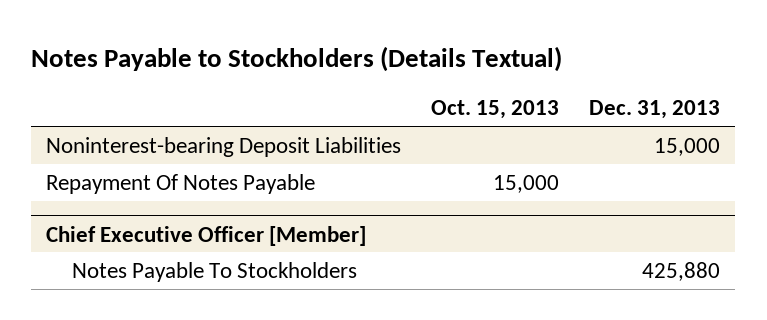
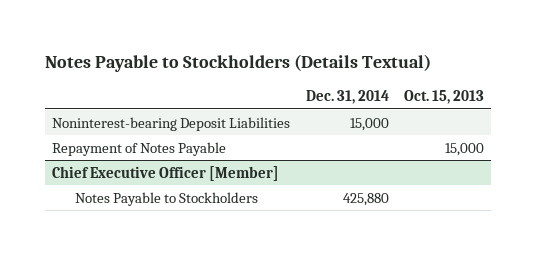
[589,100,721,120] Dec. 31, 2013 -> none
none -> [305,90,389,105] Dec. 31, 2014
[46,173,316,194] Repayment Of Notes Payable -> [52,141,227,156] Repayment of Notes Payable
[72,261,358,282] Notes Payable To Stockholders -> [75,191,259,206] Notes Payable to Stockholders

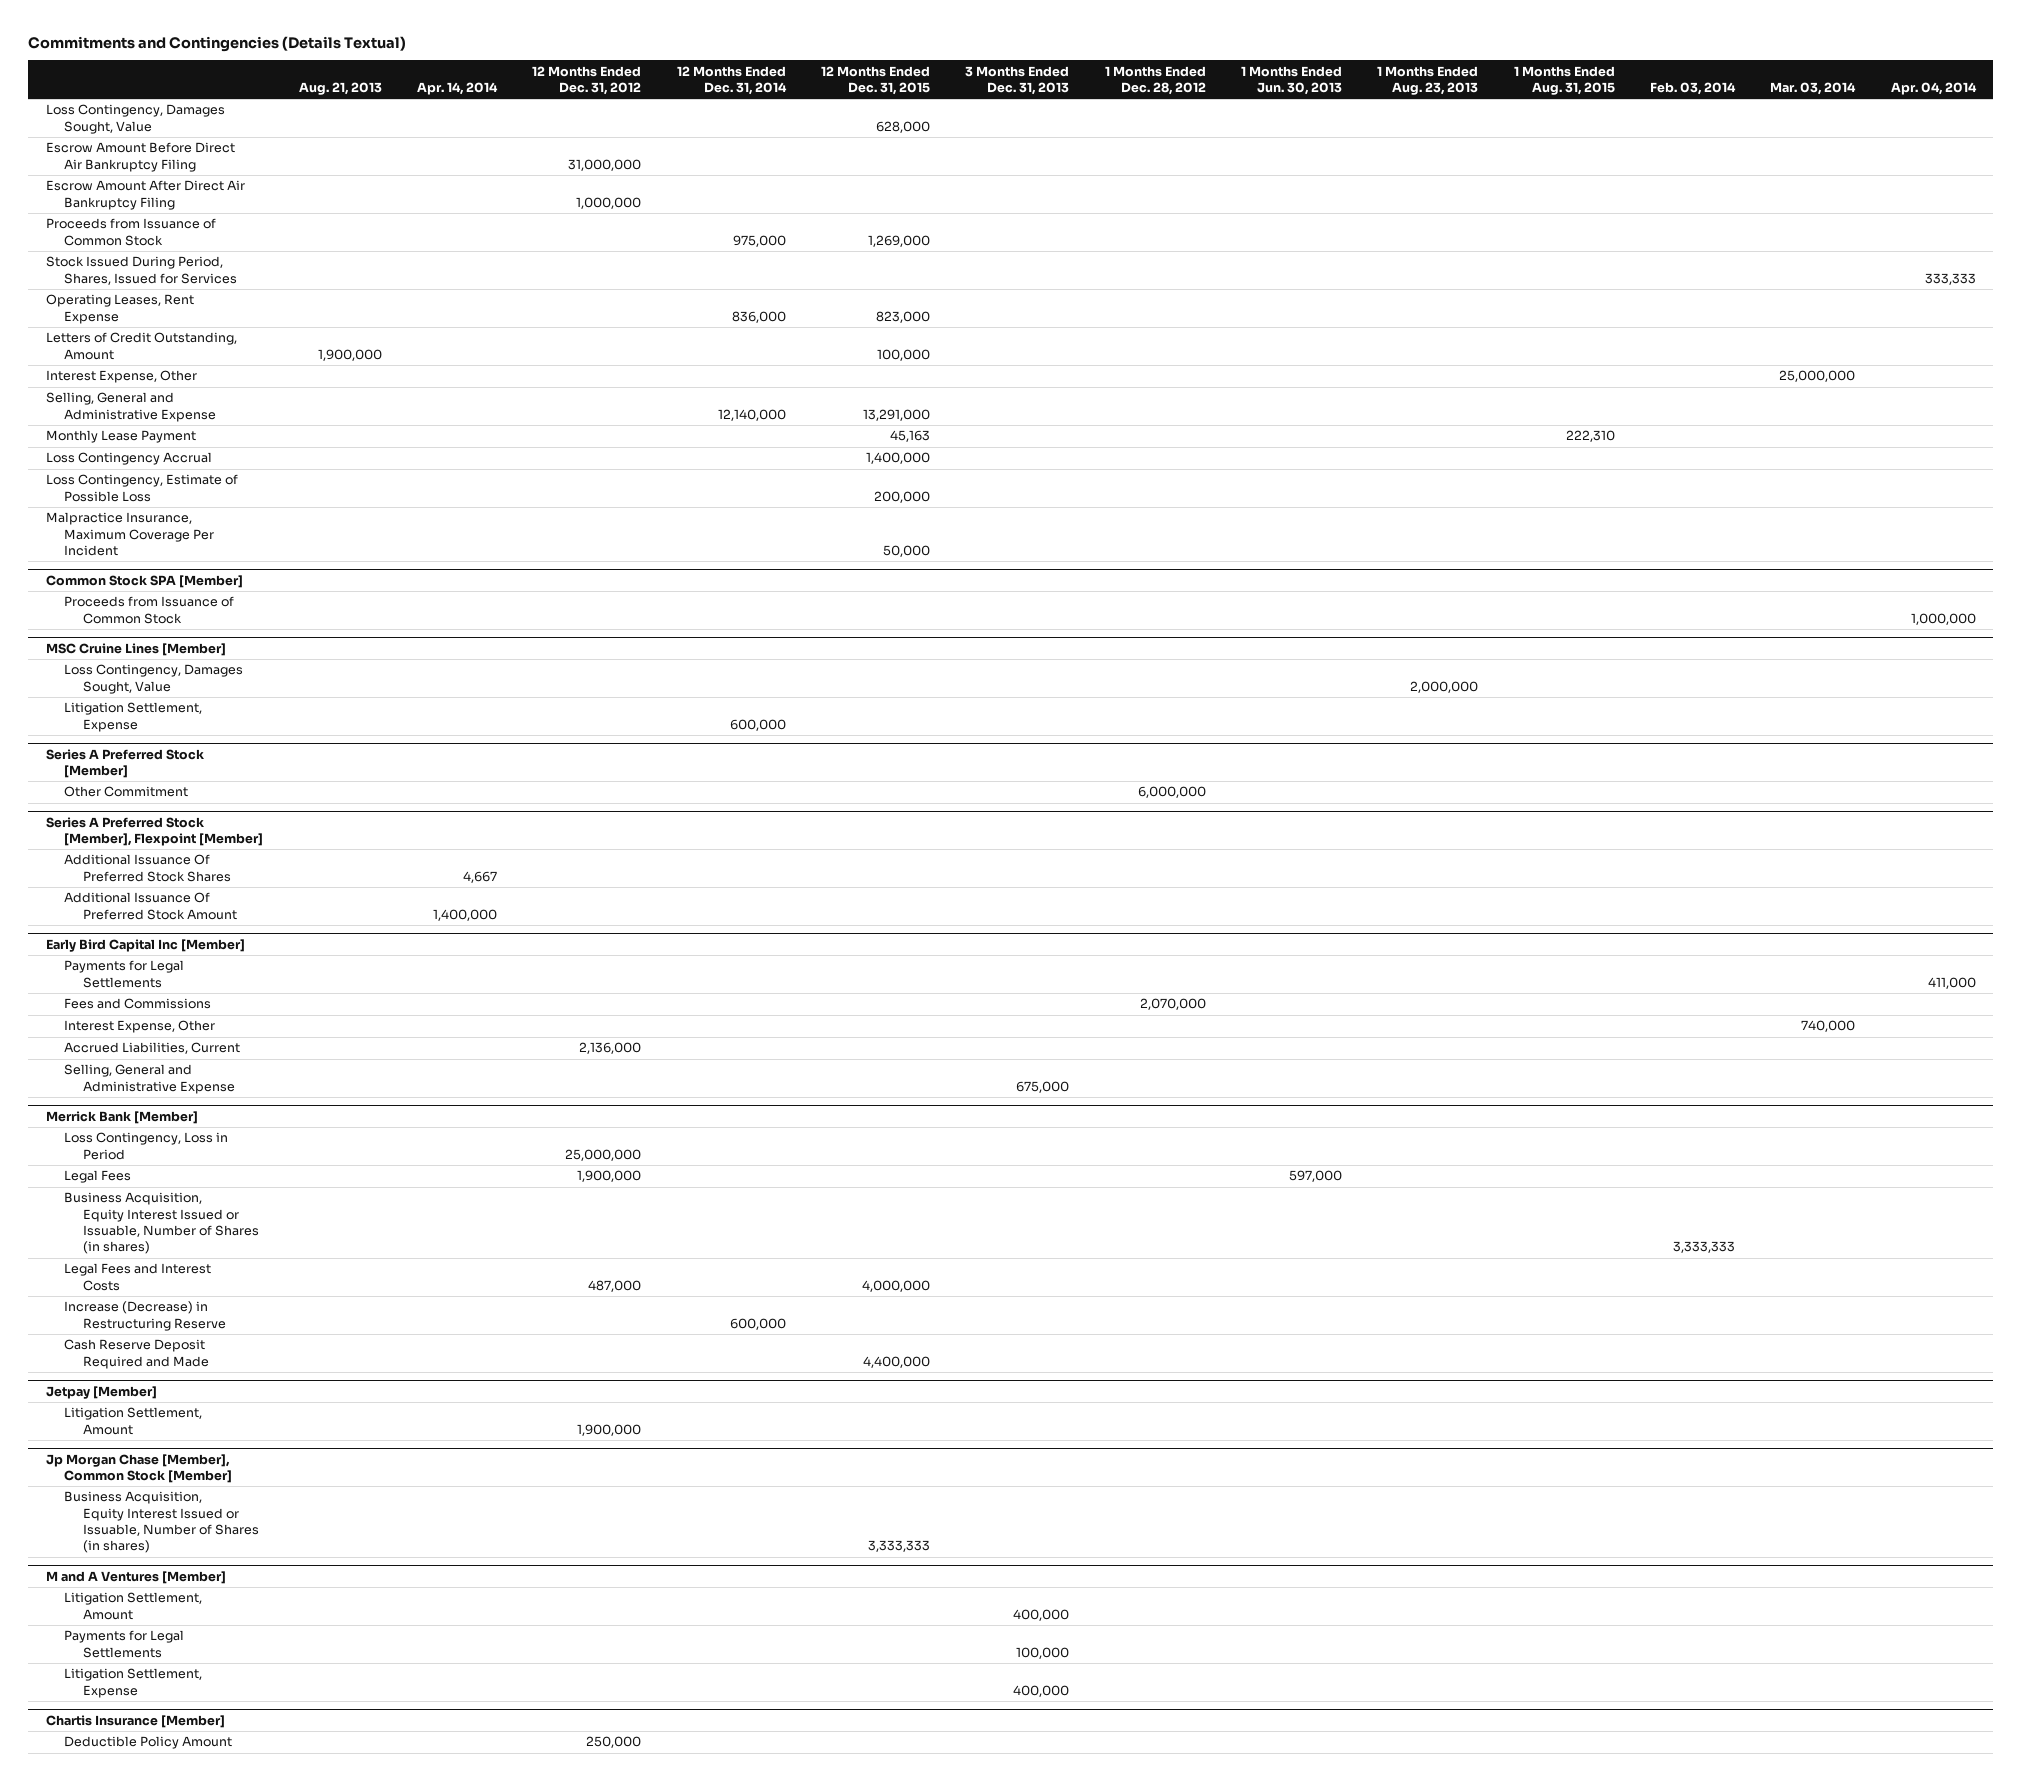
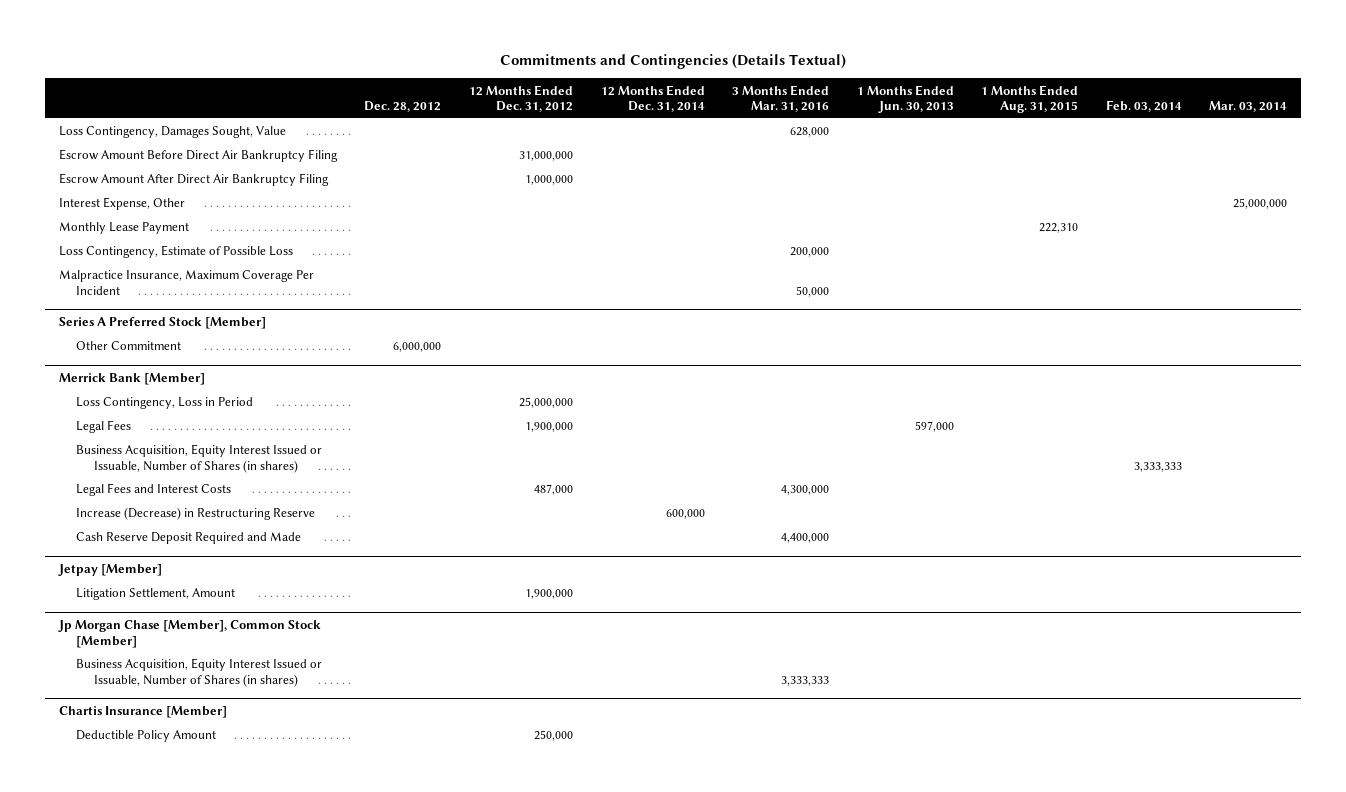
[298,82,382,96] Aug. 21, 2013 -> none
[416,82,498,96] Apr. 14, 2014 -> none
[820,65,930,96] 12 Months Ended Dec. 31, 2015 -> none
[965,65,1070,96] 3 Months Ended Dec. 31, 2013 -> none
[1104,65,1206,96] 1 Months Ended Dec. 28, 2012 -> none
[1377,65,1479,96] 1 Months Ended Aug. 23, 2013 -> none
[1890,82,1977,96] Apr. 04, 2014 -> none
none -> [364,101,442,113] Dec. 28, 2012
none -> [732,84,830,113] 3 Months Ended Mar. 31, 2016
[45,218,216,246] Proceeds from Issuance of Common Stock -> none
[45,256,238,285] Stock Issued During Period, Shares, Issued for Services -> none
[45,294,194,324] Operating Leases, Rent Expense -> none
[45,332,237,360] Letters of Credit Outstanding, Amount -> none
[45,392,217,422] Selling, General and Administrative Expense -> none
[45,452,212,466] Loss Contingency Accrual -> none
[45,574,243,588] Common Stock SPA [Member] -> none
[64,596,235,624] Proceeds from Issuance of Common Stock -> none
[45,642,226,656] MSC Cruine Lines [Member] -> none
[64,664,244,694] Loss Contingency, Damages Sought, Value -> none
[64,702,203,732] Litigation Settlement, Expense -> none
[45,816,264,846] Series A Preferred Stock [Member], Flexpoint [Member] -> none
[64,854,231,882] Additional Issuance Of Preferred Stock Shares -> none
[64,892,237,920] Additional Issuance Of Preferred Stock Amount -> none
[45,938,245,952] Early Bird Capital Inc [Member] -> none
[64,960,185,988] Payments for Legal Settlements -> none
[64,998,212,1010] Fees and Commissions -> none
[64,1020,216,1034] Interest Expense, Other -> none
[64,1042,241,1055] Accrued Liabilities, Current -> none
[64,1064,235,1094] Selling, General and Administrative Expense -> none
[45,1570,226,1584] M and A Ventures [Member] -> none
[64,1592,203,1620] Litigation Settlement, Amount -> none
[64,1630,185,1658] Payments for Legal Settlements -> none
[64,1668,203,1698] Litigation Settlement, Expense -> none

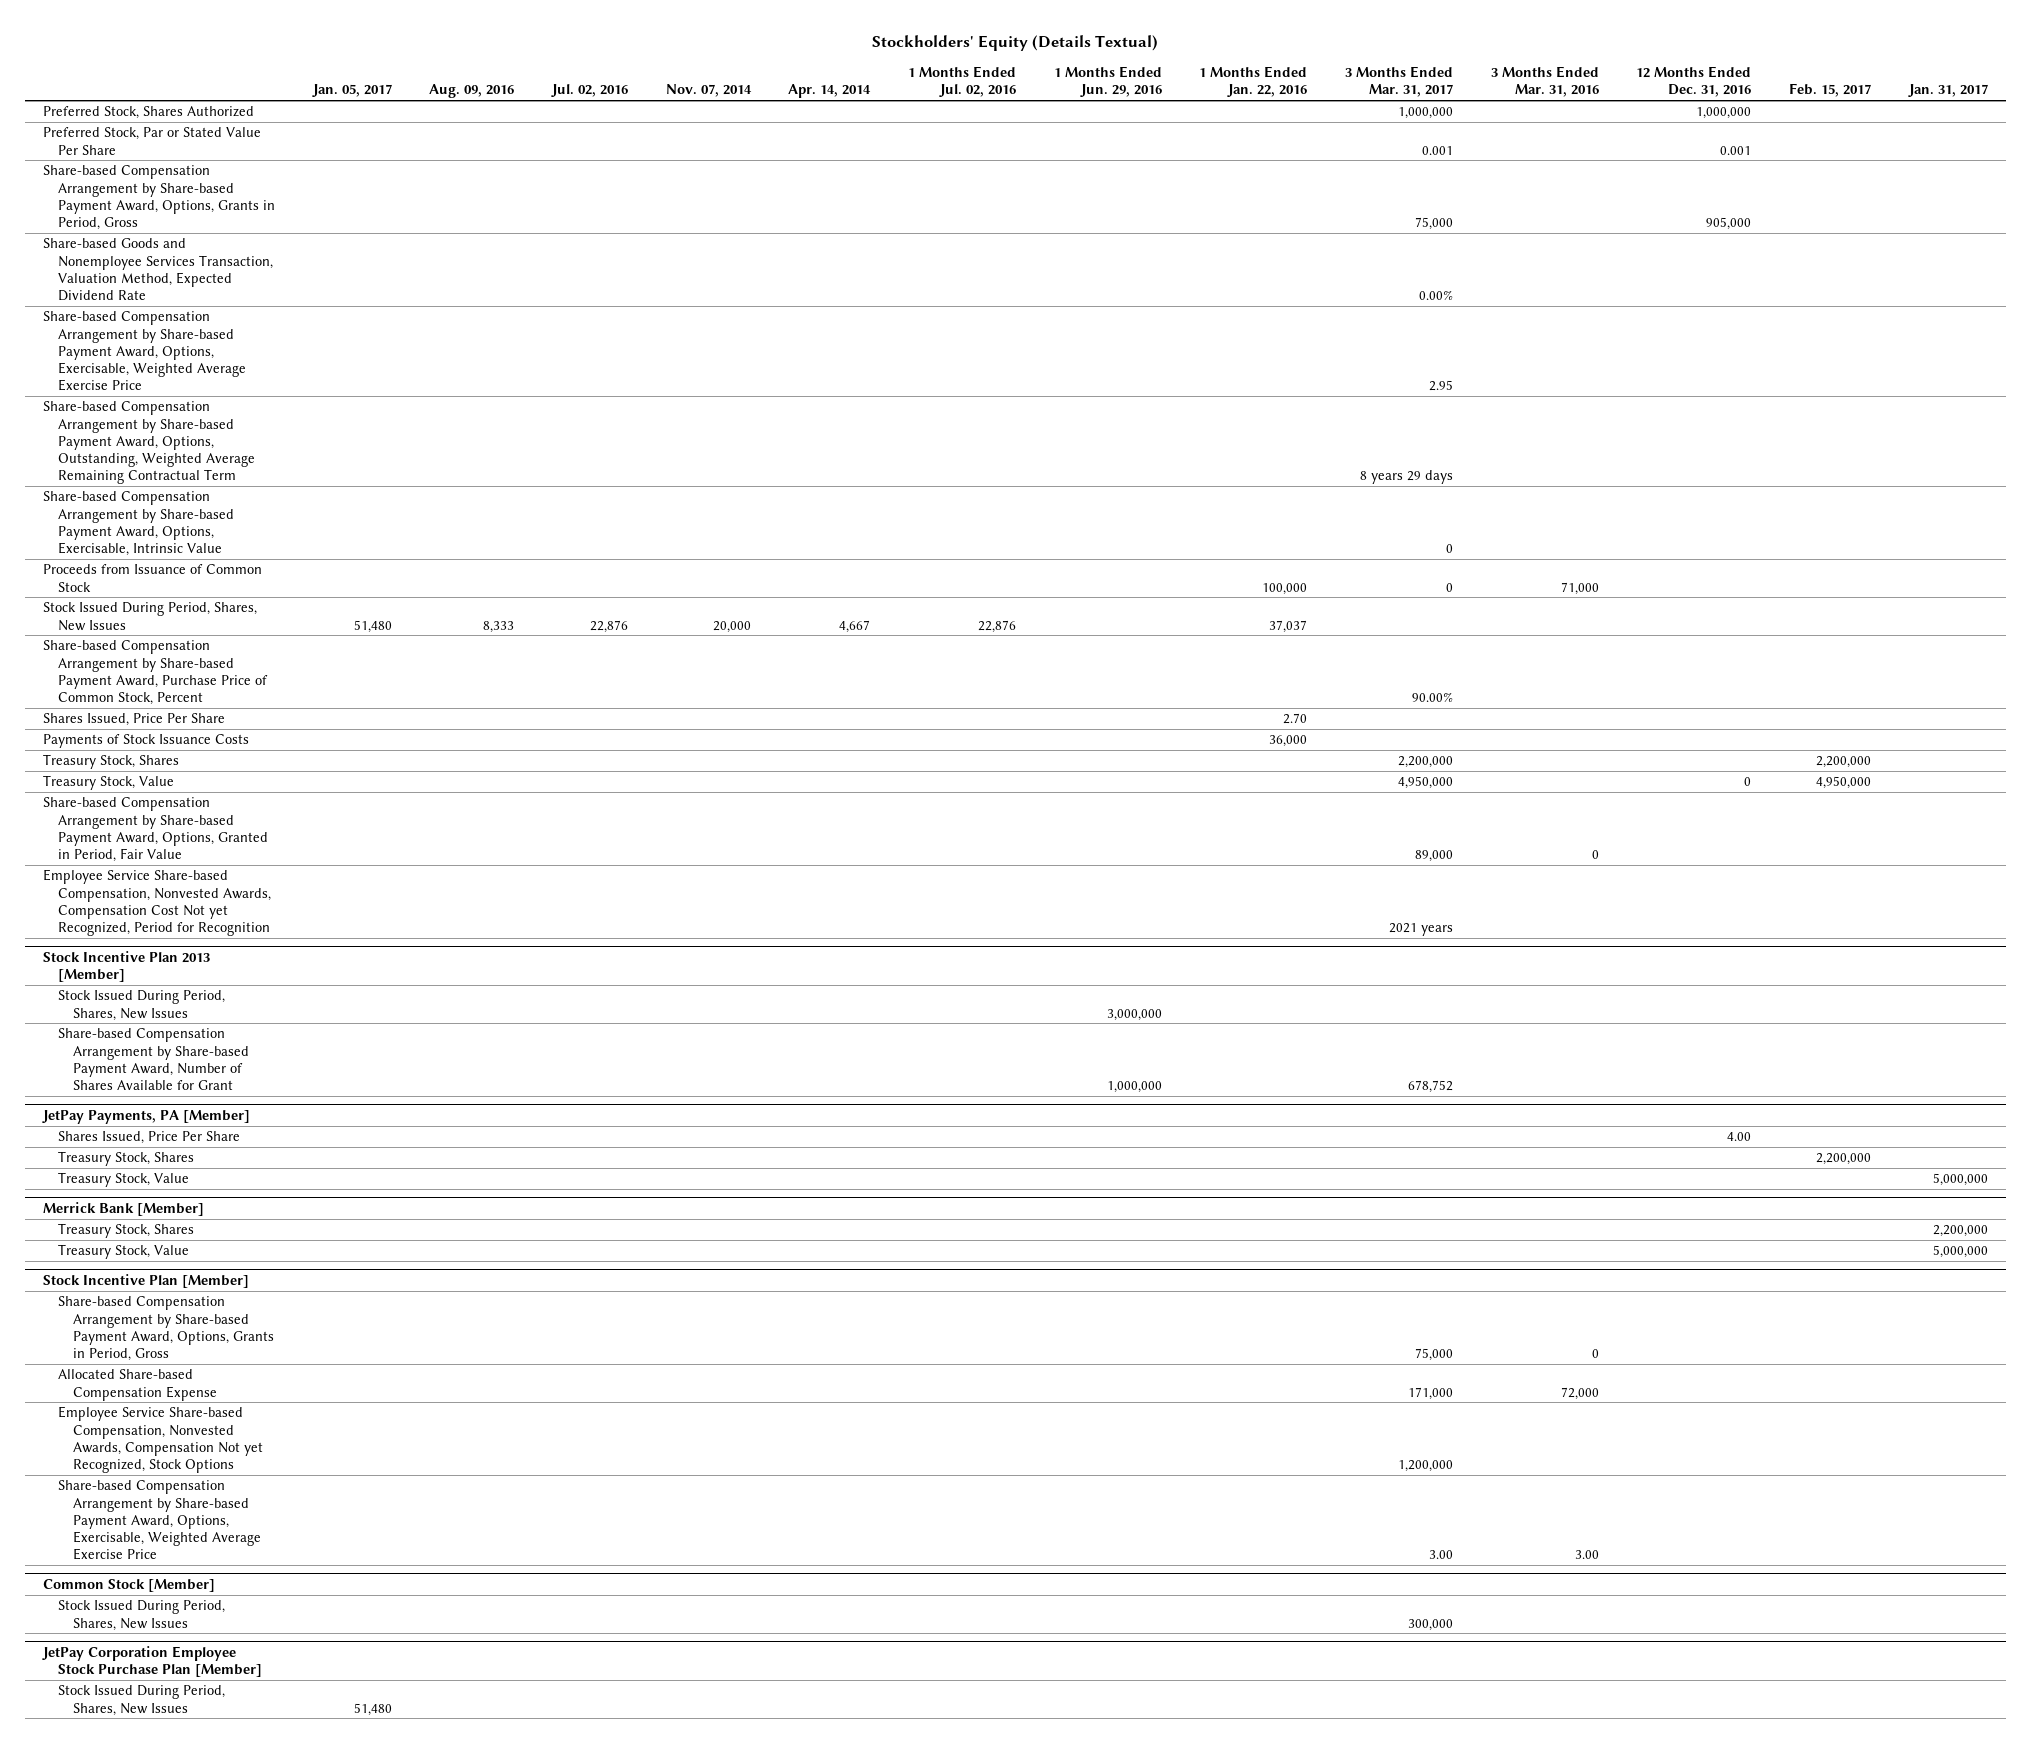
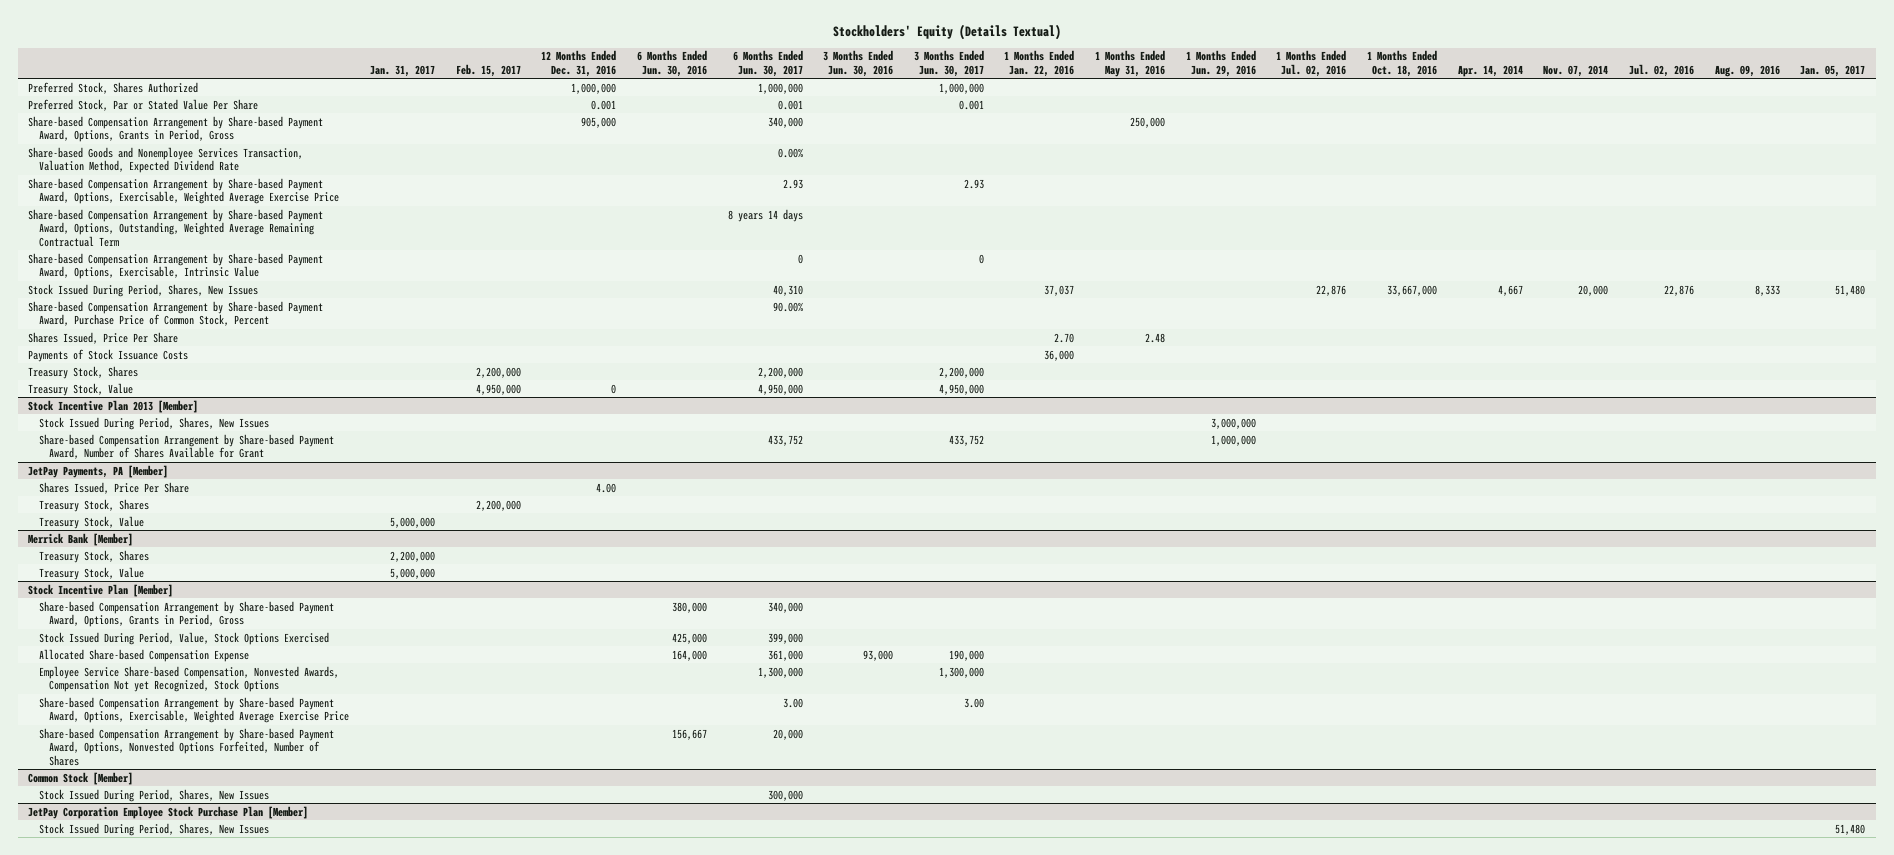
[1344,65,1453,98] 3 Months Ended Mar. 31, 2017 -> none
[1490,65,1599,98] 3 Months Ended Mar. 31, 2016 -> none
none -> [636,50,707,77] 6 Months Ended Jun. 30, 2016
none -> [732,50,803,77] 6 Months Ended Jun. 30, 2017
none -> [823,50,894,77] 3 Months Ended Jun. 30, 2016
none -> [913,50,984,77] 3 Months Ended Jun. 30, 2017
none -> [1095,50,1166,77] 1 Months Ended May 31, 2016
none -> [1367,50,1438,77] 1 Months Ended Oct. 18, 2016
[43,564,263,592] Proceeds from Issuance of Common Stock -> none
[43,797,269,863] Share-based Compensation Arrangement by Share-based Payment Award, Options, Granted in Period, Fair Value -> none
[43,869,272,937] Employee Service Share-based Compensation, Nonvested Awards, Compensation Cost Not yet Recognized, Period for Recognition -> none
none -> [38,631,329,645] Stock Issued During Period, Value, Stock Options Exercised
none -> [38,727,334,766] Share-based Compensation Arrangement by Share-based Payment Award, Options, Nonvested Options Forfeited, Number of Shares

